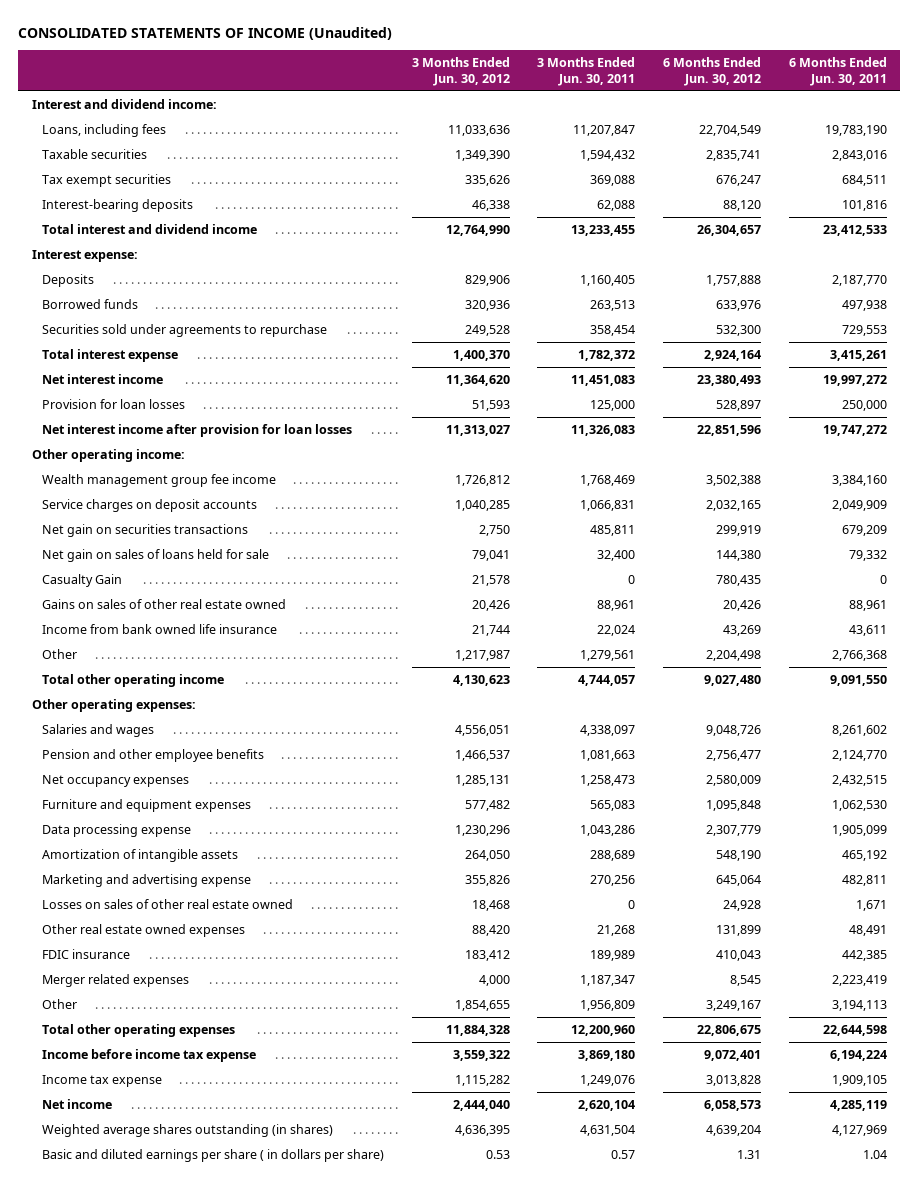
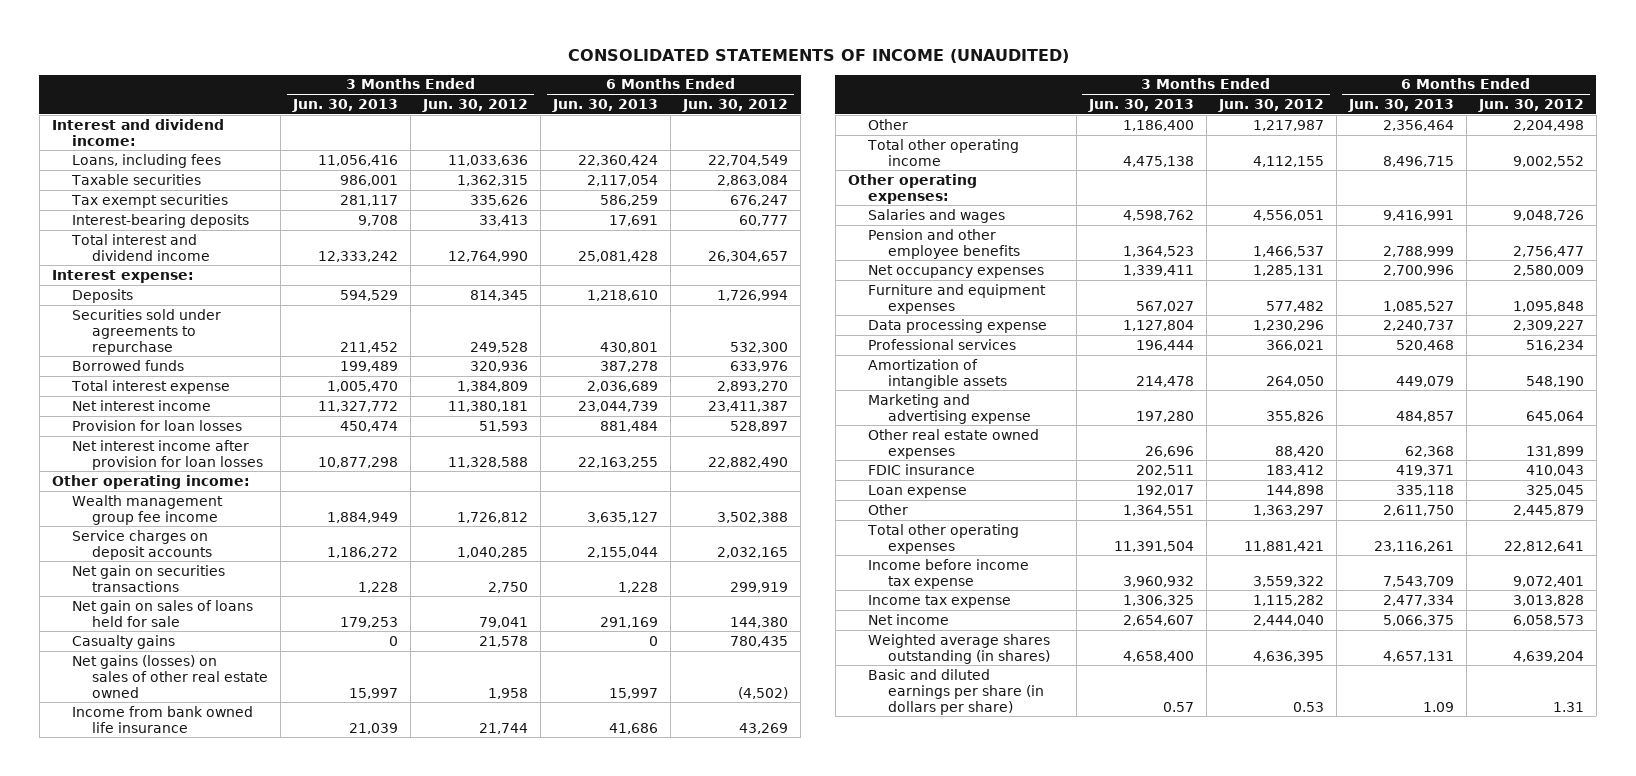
[18,26,393,40] CONSOLIDATED STATEMENTS OF INCOME (Unaudited) -> [567,48,1069,63] CONSOLIDATED STATEMENTS OF INCOME (UNAUDITED)
[537,56,636,86] 3 Months Ended Jun. 30, 2011 -> none
[788,56,887,86] 6 Months Ended Jun. 30, 2011 -> none
none -> [292,98,399,112] Jun. 30, 2013
none -> [552,98,659,112] Jun. 30, 2013
[454,150,510,162] 1,349,390 -> [457,174,529,186] 1,362,315
[706,150,762,162] 2,835,741 -> [717,174,789,186] 2,863,084
[471,200,510,212] 46,338 -> [479,214,529,226] 33,413
[723,200,762,212] 88,120 -> [739,214,789,226] 60,777
[464,275,510,287] 829,906 -> [470,289,529,301] 814,345
[706,275,762,287] 1,757,888 -> [717,289,789,301] 1,726,994
[42,299,139,310] Borrowed funds -> [72,359,185,371] Borrowed funds
[452,350,510,362] 1,400,370 -> [457,380,529,392] 1,384,809
[704,350,762,362] 2,924,164 -> [717,380,789,392] 2,893,270
[445,375,510,387] 11,364,620 -> [448,400,529,412] 11,380,181
[697,375,762,387] 23,380,493 -> [708,400,789,412] 23,411,387
[445,425,510,437] 11,313,027 -> [448,456,529,468] 11,328,588
[697,425,762,437] 22,851,596 -> [708,456,789,468] 22,882,490
[42,574,123,588] Casualty Gain -> [72,634,176,649] Casualty gains
[42,599,287,610] Gains on sales of other real estate owned -> [72,654,269,698] Net gains (losses) on sales of other real estate owned
[471,600,510,612] 20,426 -> [488,687,529,699] 1,958
[723,600,762,612] 20,426 -> [738,686,789,699] (4,502)
[452,675,510,687] 4,130,623 -> [1252,155,1324,167] 4,112,155
[704,675,762,687] 9,027,480 -> [1512,155,1584,167] 9,002,552
[706,825,762,837] 2,307,779 -> [1512,319,1584,331] 2,309,227
none -> [867,338,1016,350] Professional services
[42,899,294,910] Losses on sales of other real estate owned -> none
[42,974,190,988] Merger related expenses -> none
none -> [867,484,967,498] Loan expense
[454,1000,510,1012] 1,854,655 -> [1252,504,1324,516] 1,363,297
[706,1000,762,1012] 3,249,167 -> [1512,504,1584,516] 2,445,879
[445,1025,510,1037] 11,884,328 -> [1243,540,1324,552] 11,881,421
[697,1025,762,1037] 22,806,675 -> [1503,540,1584,552] 22,812,641
[42,1149,385,1163] Basic and diluted earnings per share ( in dollars per share) -> [867,668,1044,715] Basic and diluted earnings per share (in dollars per share)

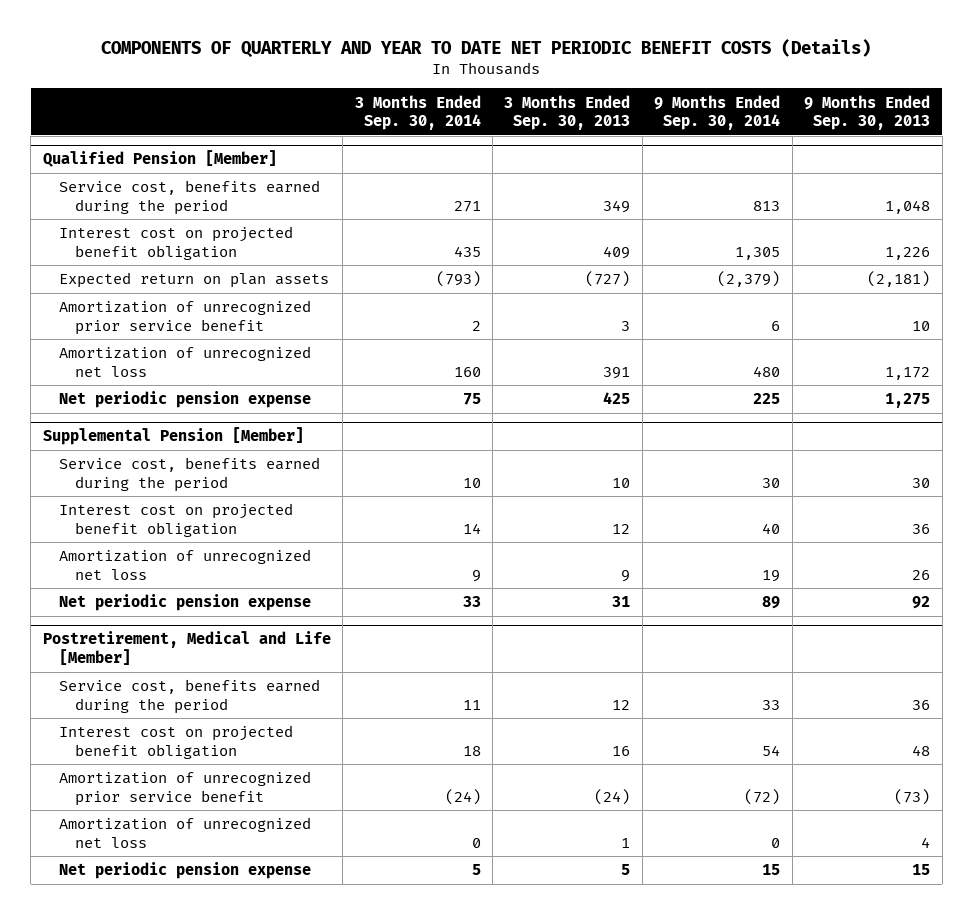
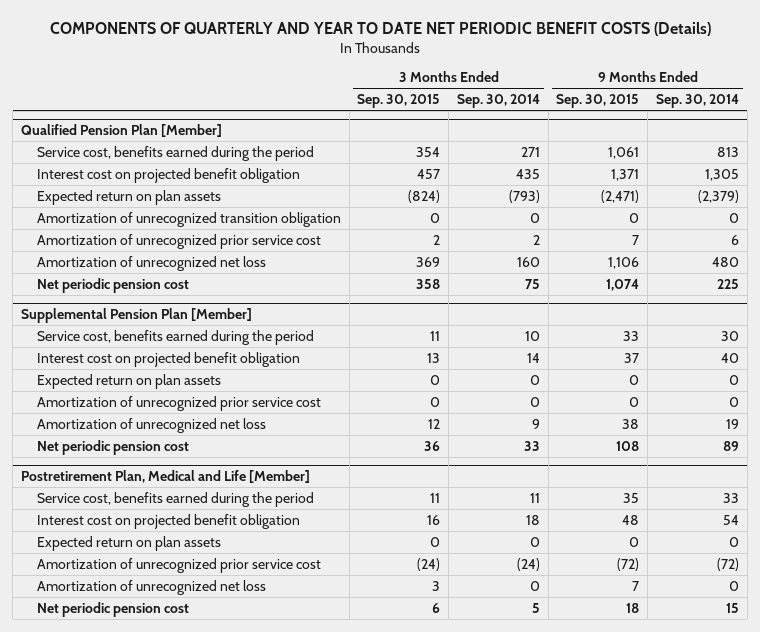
[504,94,631,131] 3 Months Ended Sep. 30, 2013 -> none
[804,94,931,131] 9 Months Ended Sep. 30, 2013 -> none
none -> [357,94,441,109] Sep. 30, 2015
none -> [556,94,640,109] Sep. 30, 2015
[42,150,277,168] Qualified Pension [Member] -> [20,124,222,138] Qualified Pension Plan [Member]
none -> [37,211,342,227] Amortization of unrecognized transition obligation
[59,300,312,335] Amortization of unrecognized prior service benefit -> [37,233,322,249] Amortization of unrecognized prior service cost
[59,391,312,409] Net periodic pension expense -> [37,277,190,293] Net periodic pension cost
[42,427,304,446] Supplemental Pension [Member] -> [20,308,252,324] Supplemental Pension Plan [Member]
none -> [37,373,222,389] Expected return on plan assets
none -> [37,395,322,411] Amortization of unrecognized prior service cost
[59,594,312,612] Net periodic pension expense -> [37,439,190,455] Net periodic pension cost
[42,631,331,665] Postretirement, Medical and Life [Member] -> [20,470,310,484] Postretirement Plan, Medical and Life [Member]
none -> [37,535,222,551] Expected return on plan assets
[59,771,312,806] Amortization of unrecognized prior service benefit -> [37,557,322,573] Amortization of unrecognized prior service cost
[59,862,312,880] Net periodic pension expense -> [37,601,190,617] Net periodic pension cost

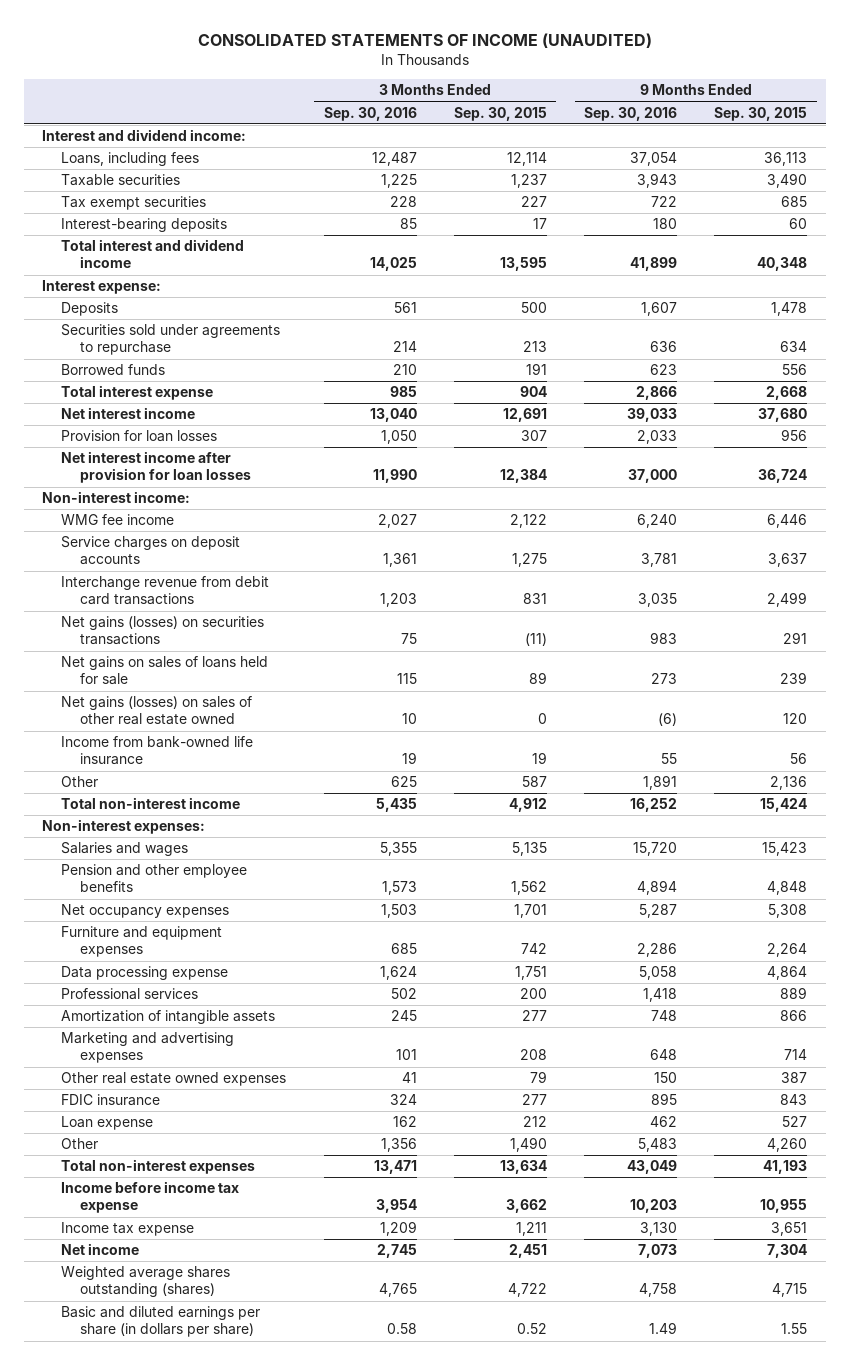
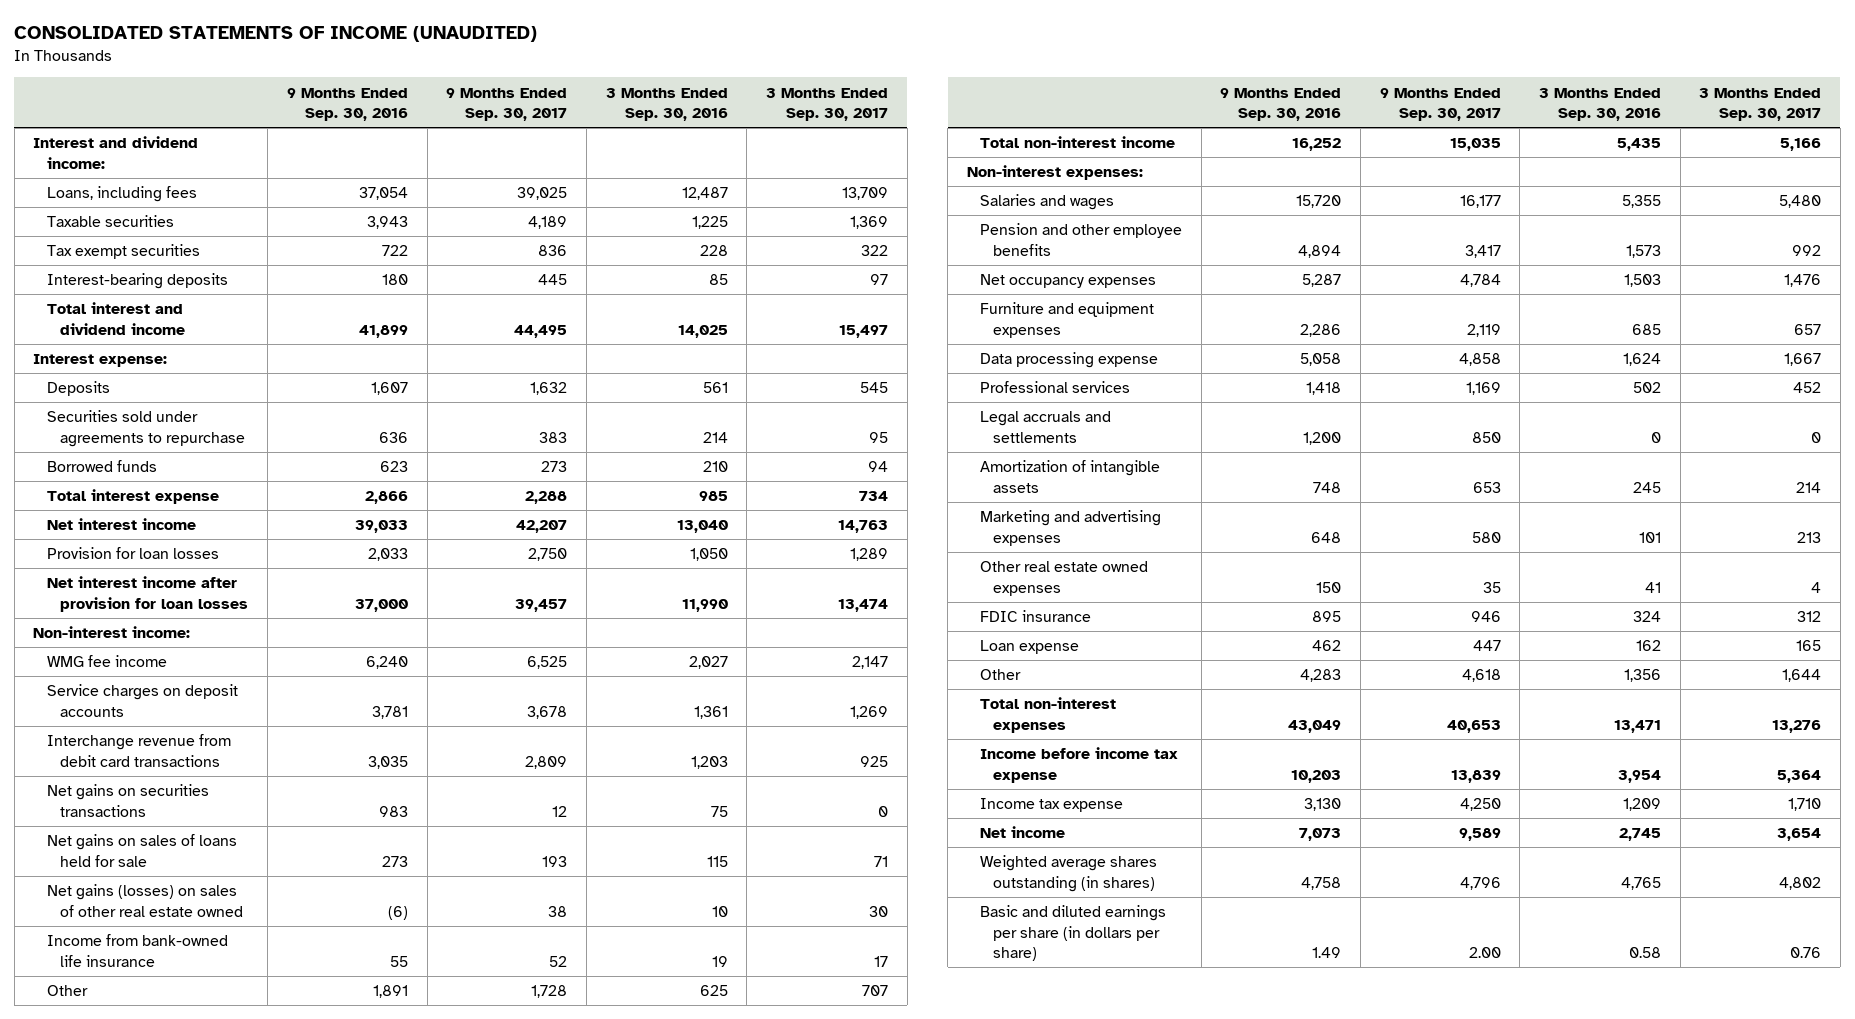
[453,106,547,121] Sep. 30, 2015 -> none
[714,106,808,121] Sep. 30, 2015 -> none
none -> [446,87,568,121] 9 Months Ended Sep. 30, 2017
none -> [766,87,889,121] 3 Months Ended Sep. 30, 2017
[61,616,265,646] Net gains (losses) on securities transactions -> [46,784,209,817] Net gains on securities transactions
none -> [979,411,1111,443] Legal accruals and settlements
[638,1138,678,1153] 5,483 -> [1300,669,1342,683] 4,283
[61,1266,231,1298] Weighted average shares outstanding (shares) -> [979,855,1157,892] Weighted average shares outstanding (in shares)

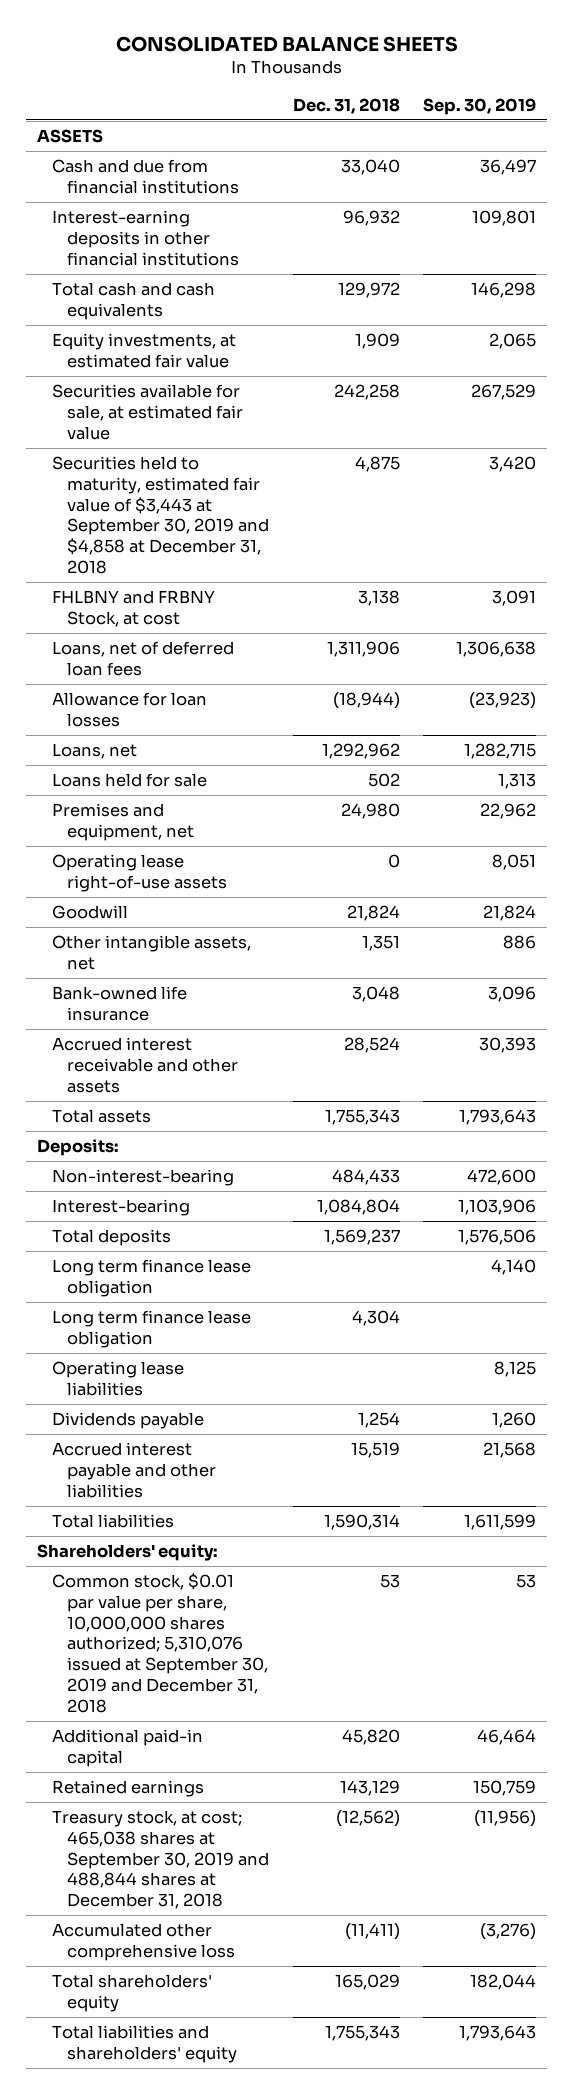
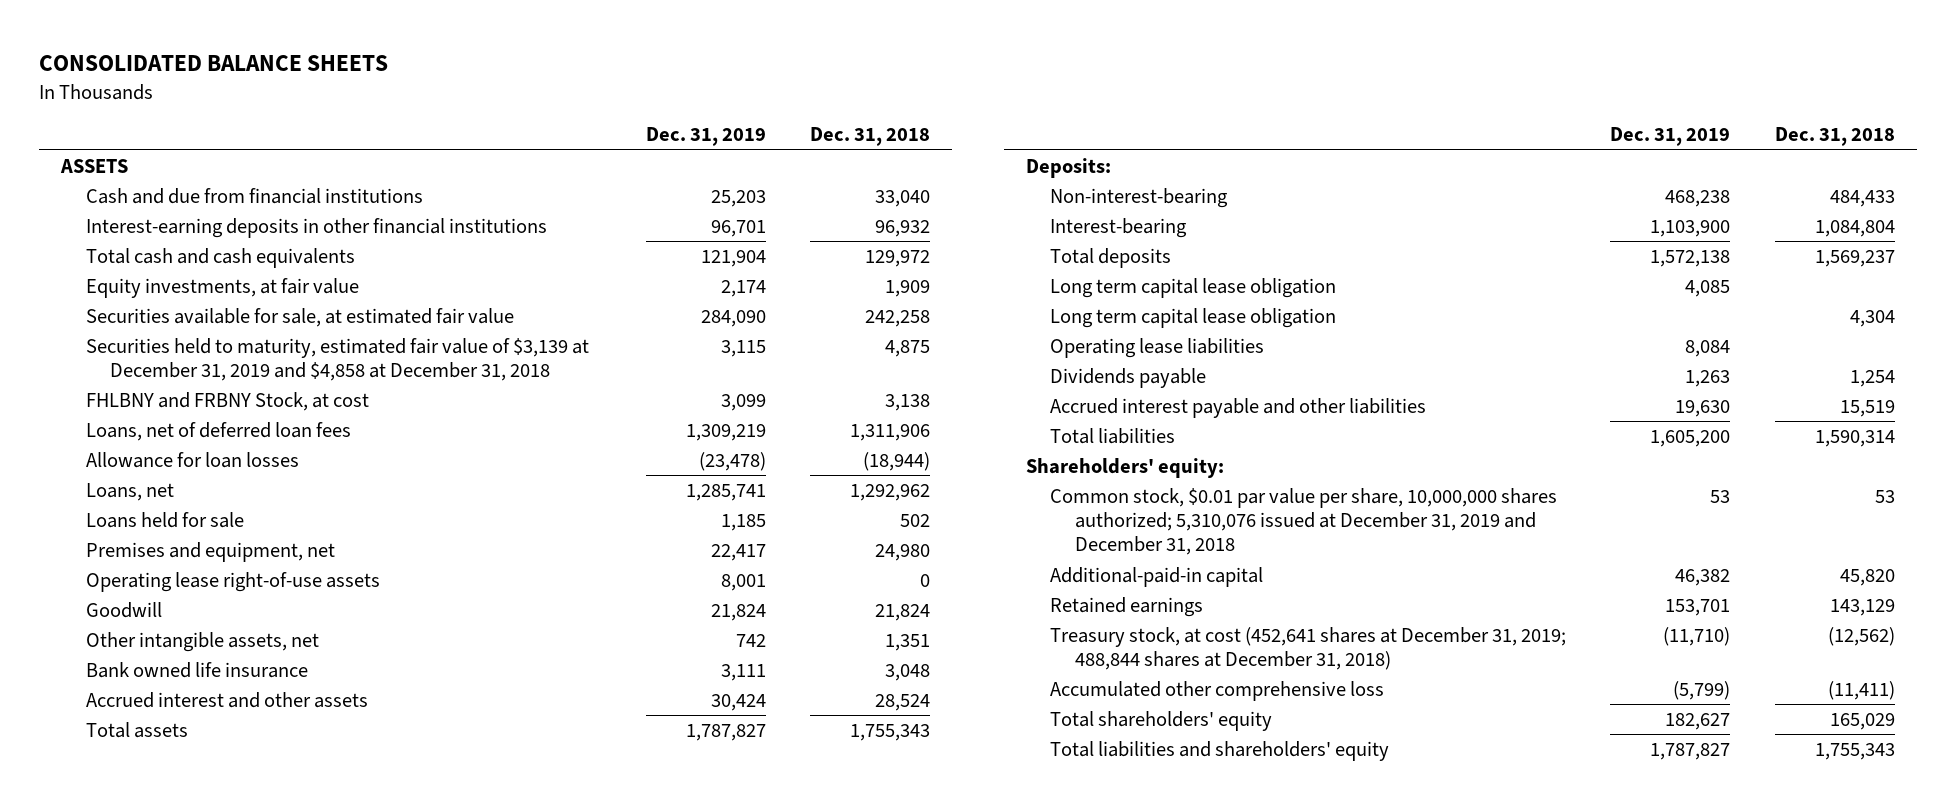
[422,97,536,115] Sep. 30, 2019 -> none
none -> [645,127,766,147] Dec. 31, 2019
[52,332,237,368] Equity investments, at estimated fair value -> [85,277,359,298] Equity investments, at fair value
[52,455,270,575] Securities held to maturity, estimated fair value of $3,443 at September 30, 2019 and $4,858 at December 31, 2018 -> [85,337,589,382] Securities held to maturity, estimated fair value of $3,139 at December 31, 2019 and $4,858 at December 31, 2018
[52,985,188,1021] Bank-owned life insurance -> [85,661,308,678] Bank owned life insurance
[52,1036,239,1093] Accrued interest receivable and other assets -> [85,691,368,708] Accrued interest and other assets
[52,1258,252,1297] Long term finance lease obligation -> [1050,277,1337,298] Long term capital lease obligation
[52,1309,252,1348] Long term finance lease obligation -> [1050,307,1337,328] Long term capital lease obligation
[52,1572,269,1713] Common stock, $0.01 par value per share, 10,000,000 shares authorized; 5,310,076 issued at September 30, 2019 and December 31, 2018 -> [1050,487,1558,556] Common stock, $0.01 par value per share, 10,000,000 shares authorized; 5,310,076 issued at December 31, 2019 and December 31, 2018
[52,1728,204,1767] Additional paid-in capital -> [1050,566,1264,587] Additional-paid-in capital
[52,1809,270,1910] Treasury stock, at cost; 465,038 shares at September 30, 2019 and 488,844 shares at December 31, 2018 -> [1050,626,1567,671] Treasury stock, at cost (452,641 shares at December 31, 2019; 488,844 shares at December 31, 2018)

